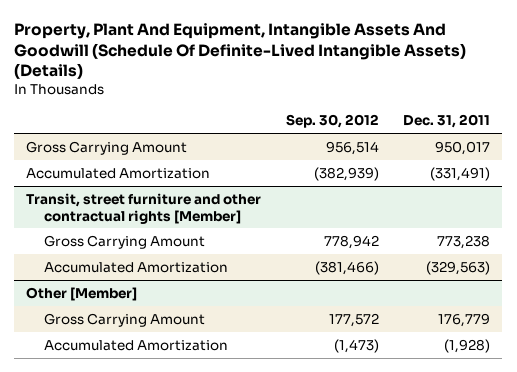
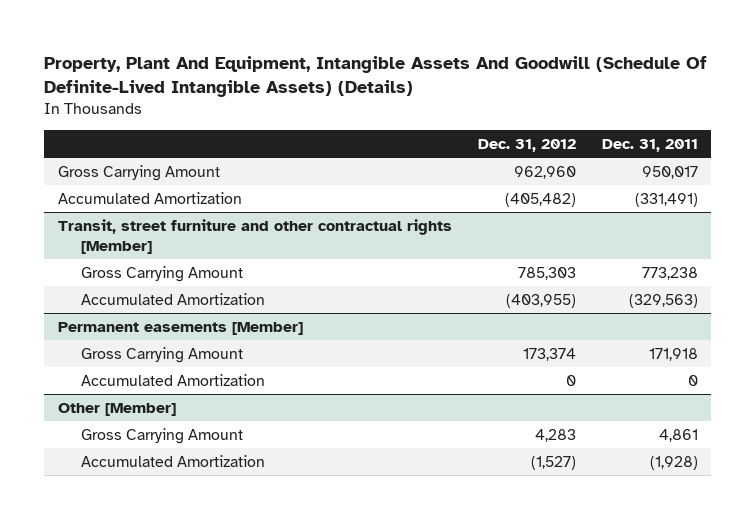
[285,114,379,129] Sep. 30, 2012 -> none
none -> [477,138,576,152] Dec. 31, 2012
none -> [57,322,303,336] Permanent easements [Member]
none -> [80,347,243,364] Gross Carrying Amount
none -> [80,374,265,387] Accumulated Amortization
[438,312,491,327] 176,779 -> [659,429,699,443] 4,861

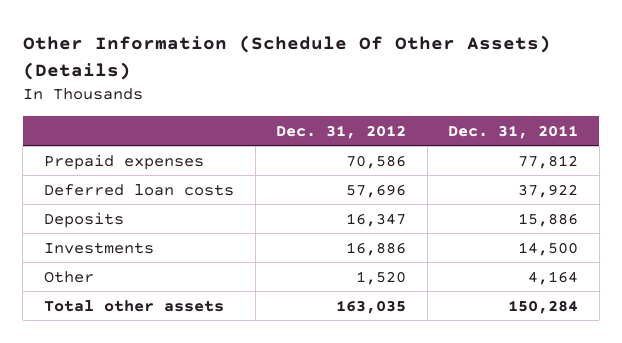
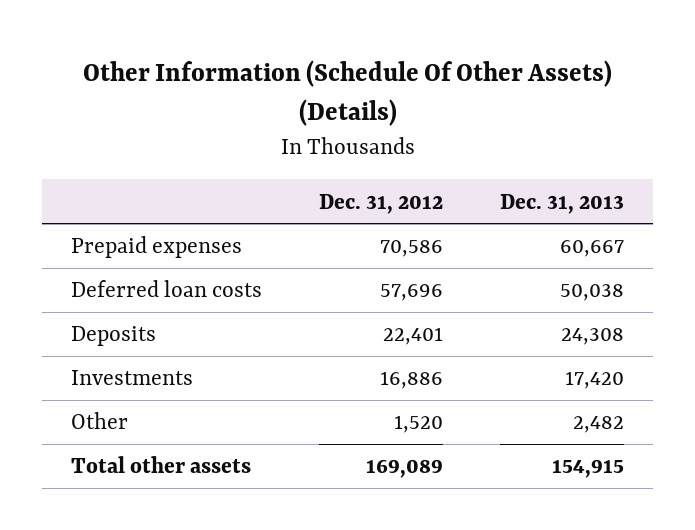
[448,124,579,139] Dec. 31, 2011 -> none
none -> [500,193,625,214] Dec. 31, 2013
[346,212,407,227] 16,347 -> [383,327,444,346] 22,401
[336,299,407,314] 163,035 -> [366,459,444,479] 169,089

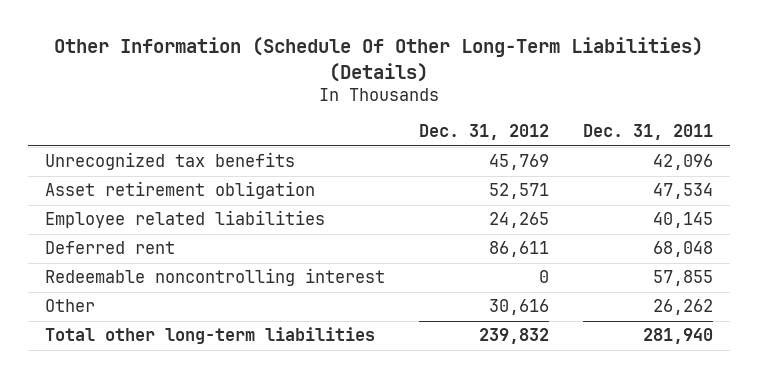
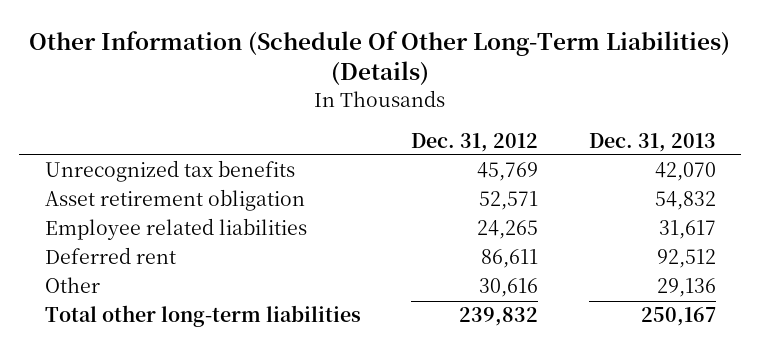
[583,124,714,141] Dec. 31, 2011 -> none
none -> [588,132,716,152] Dec. 31, 2013
[44,268,385,287] Redeemable noncontrolling interest -> none

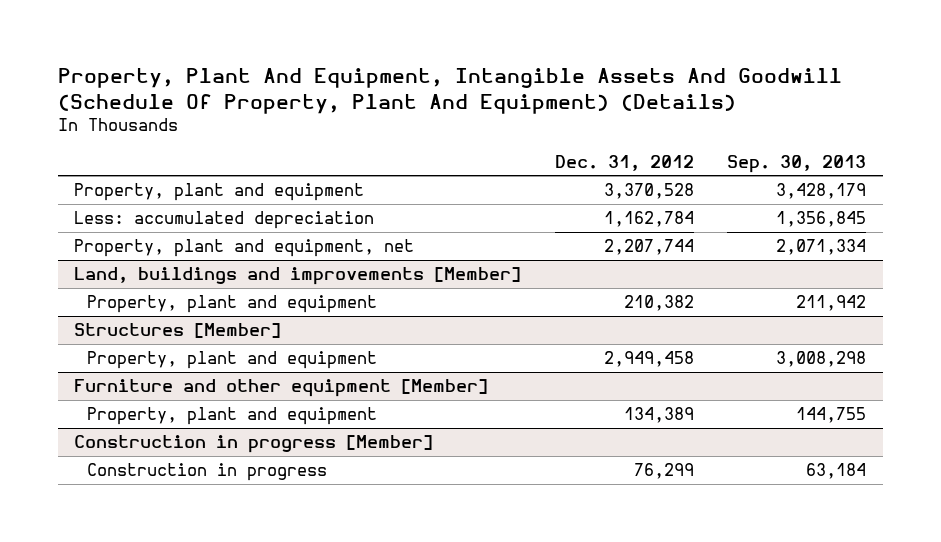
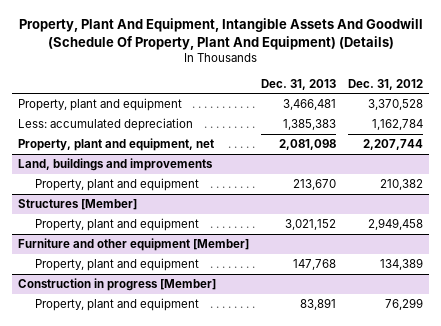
[727,154,867,173] Sep. 30, 2013 -> none
none -> [261,78,337,90] Dec. 31, 2013
[74,267,522,286] Land, buildings and improvements [Member] -> [17,158,213,172] Land, buildings and improvements
[87,463,328,482] Construction in progress -> [35,298,200,312] Property, plant and equipment

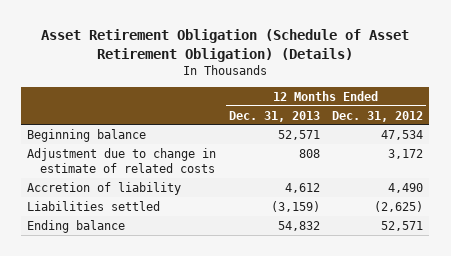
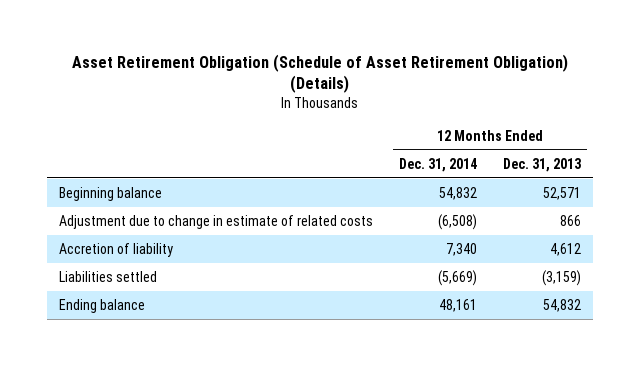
[332,110,424,122] Dec. 31, 2012 -> none
none -> [399,157,478,172] Dec. 31, 2014
[298,148,320,158] 808 -> [559,214,581,226] 866

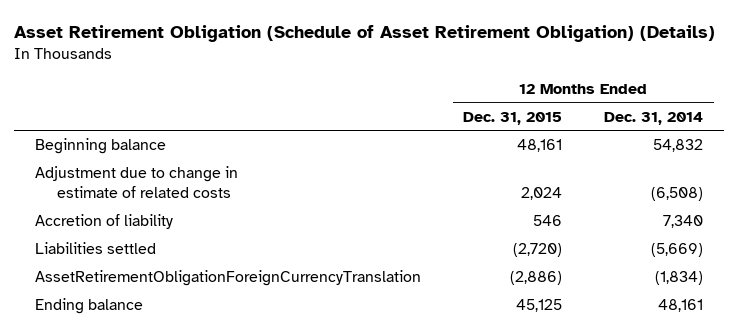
[502,157,581,172] Dec. 31, 2013 -> none
none -> [463,111,563,125] Dec. 31, 2015
none -> [35,270,422,287] AssetRetirementObligationForeignCurrencyTranslation

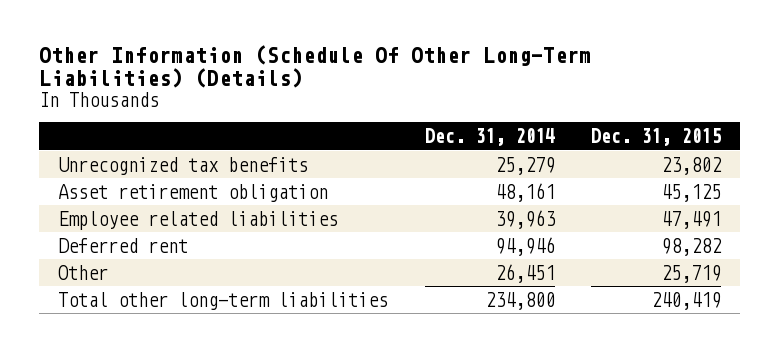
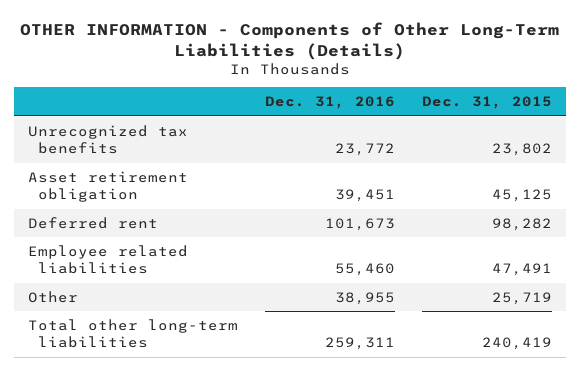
[39,44,592,89] Other Information (Schedule Of Other Long-Term Liabilities) (Details) -> [20,21,560,60] OTHER INFORMATION - Components of Other Long-Term Liabilities (Details)
[424,128,555,147] Dec. 31, 2014 -> none
none -> [265,96,396,110] Dec. 31, 2016
[57,210,338,230] Employee related liabilities -> [27,244,188,275] Employee related liabilities

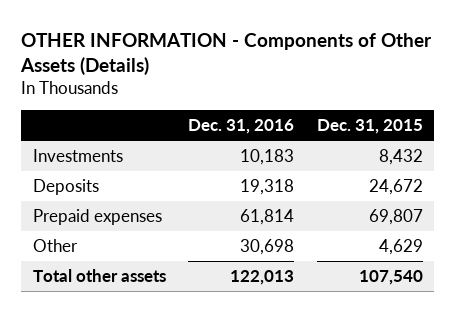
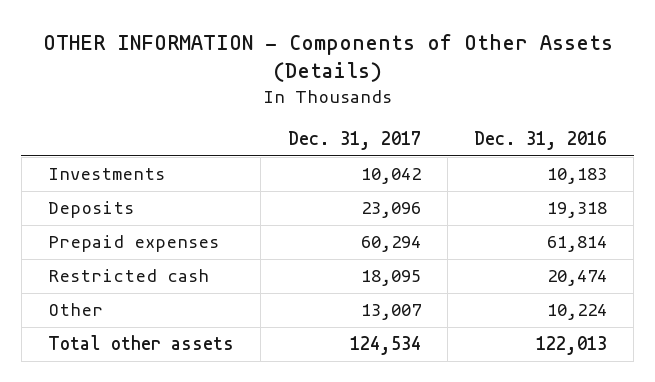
[316,119,423,135] Dec. 31, 2015 -> none
none -> [287,130,421,150] Dec. 31, 2017
none -> [48,269,210,283] Restricted cash
[240,238,295,255] 30,698 -> [547,304,608,321] 10,224

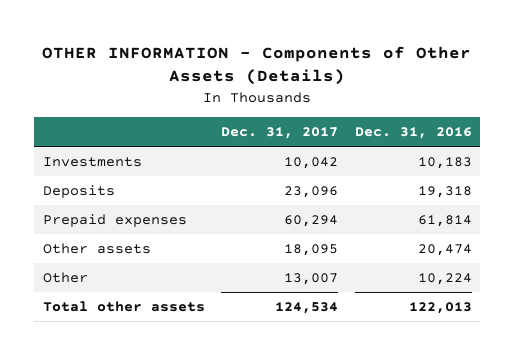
[48,269,210,283] Restricted cash -> [42,242,151,254] Other assets

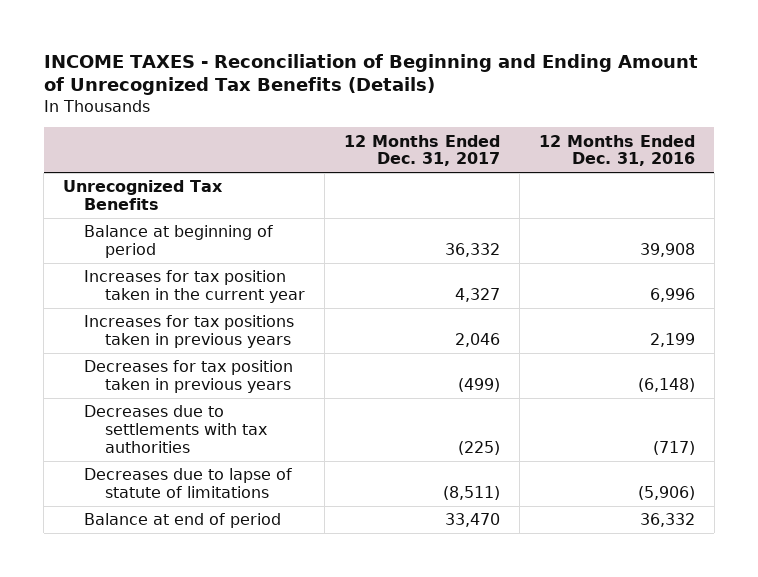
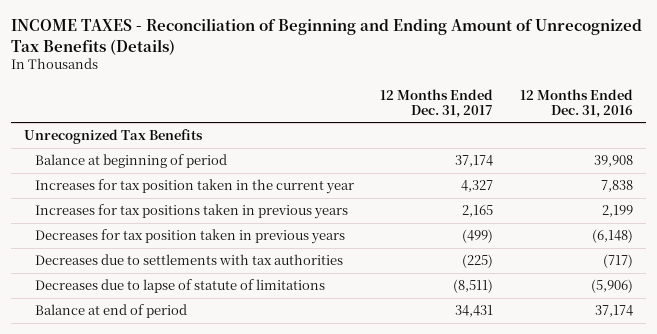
[444,242,500,257] 36,332 -> [455,155,494,168] 37,174
[649,287,695,302] 6,996 -> [601,180,634,193] 7,838
[454,332,500,347] 2,046 -> [462,205,494,218] 2,165
[444,513,500,528] 33,470 -> [455,305,494,318] 34,431
[639,513,695,528] 36,332 -> [595,305,634,318] 37,174

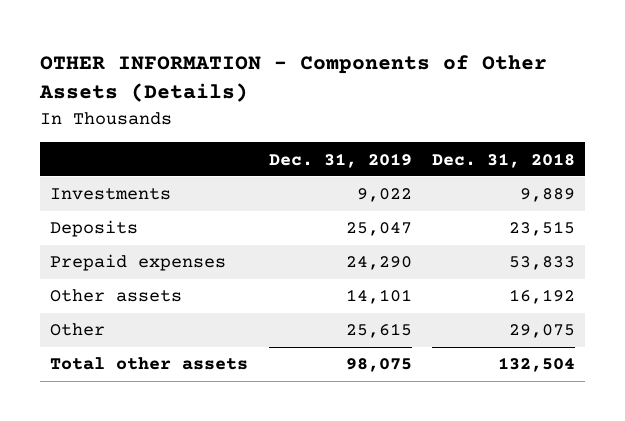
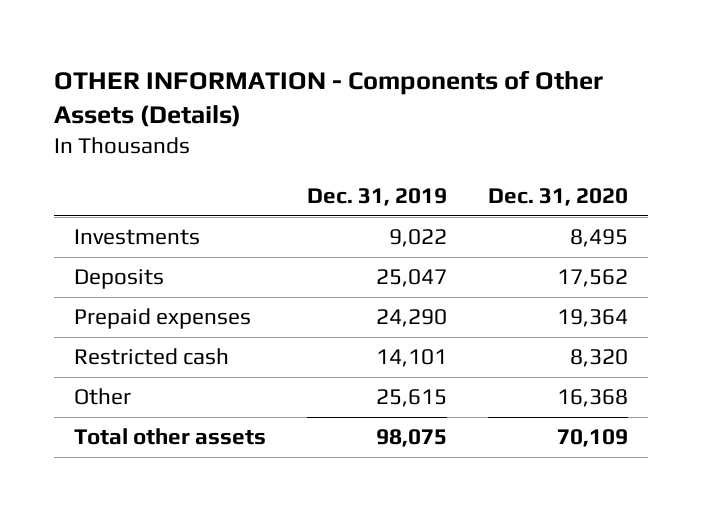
[431,152,575,168] Dec. 31, 2018 -> none
none -> [487,187,628,206] Dec. 31, 2020
[50,289,183,303] Other assets -> [74,348,230,366] Restricted cash

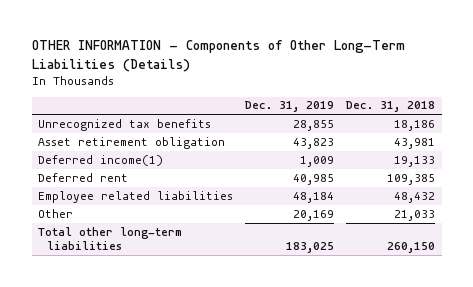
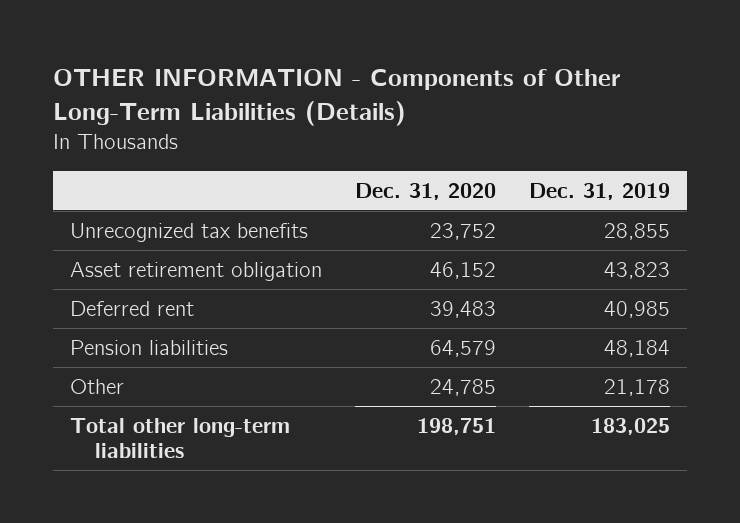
[346,101,436,113] Dec. 31, 2018 -> none
none -> [354,182,496,200] Dec. 31, 2020
[37,154,163,166] Deferred income(1) -> none
[37,190,233,203] Employee related liabilities -> [69,339,228,355] Pension liabilities
[293,209,335,221] 20,169 -> [604,378,671,396] 21,178

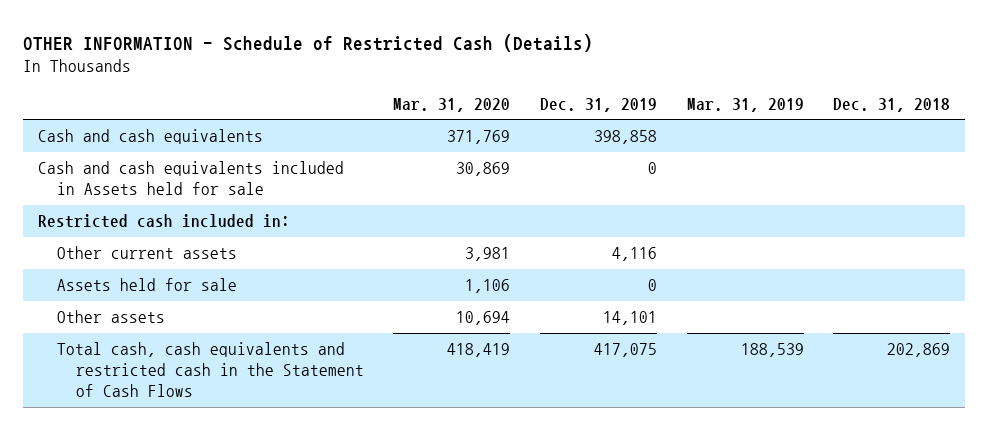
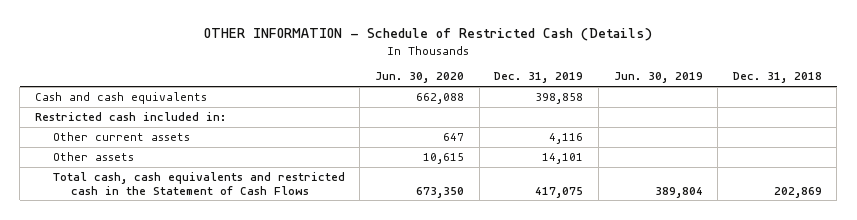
[393,97,511,112] Mar. 31, 2020 -> none
[686,97,804,112] Mar. 31, 2019 -> none
none -> [375,72,465,84] Jun. 30, 2020
none -> [613,72,703,84] Jun. 30, 2019
[38,161,345,196] Cash and cash equivalents included in Assets held for sale -> none
[57,278,238,292] Assets held for sale -> none

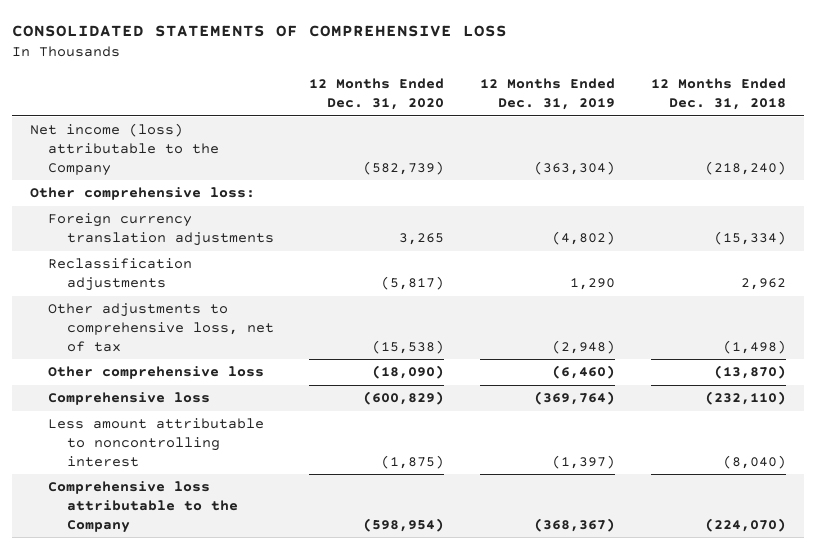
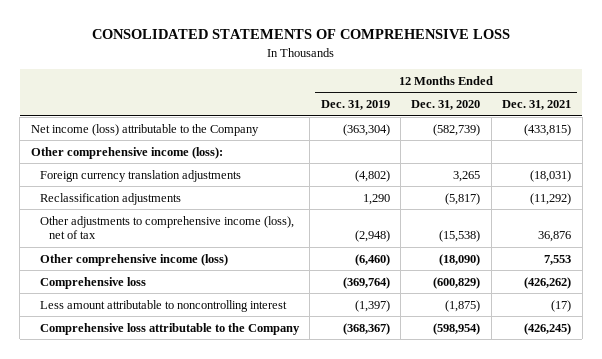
[651,78,787,110] 12 Months Ended Dec. 31, 2018 -> none
none -> [502,100,572,111] Dec. 31, 2021
[30,187,256,201] Other comprehensive loss: -> [30,146,223,159] Other comprehensive income (loss):
[48,303,274,352] Other adjustments to comprehensive loss, net of tax -> [39,215,294,240] Other adjustments to comprehensive income (loss), net of tax
[48,366,265,380] Other comprehensive loss -> [39,253,228,266] Other comprehensive income (loss)

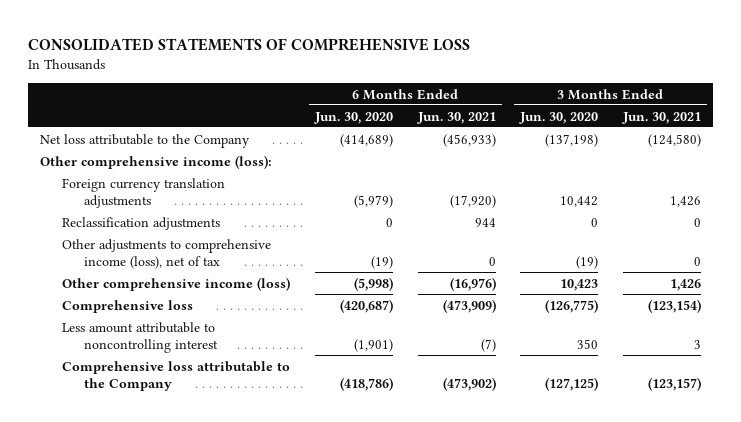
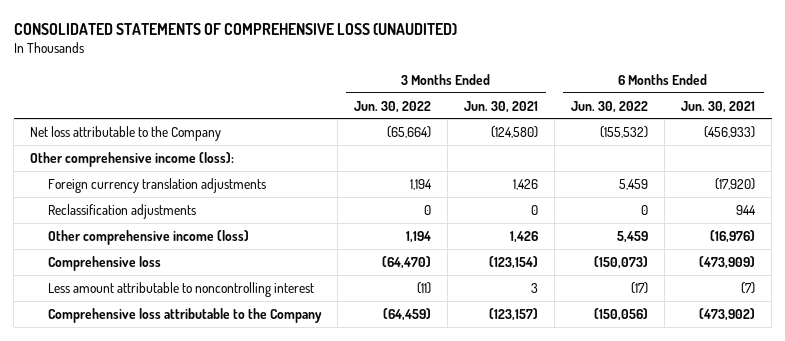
[28,37,471,51] CONSOLIDATED STATEMENTS OF COMPREHENSIVE LOSS -> [13,22,457,35] CONSOLIDATED STATEMENTS OF COMPREHENSIVE LOSS (UNAUDITED)
[313,111,393,124] Jun. 30, 2020 -> none
[519,111,599,124] Jun. 30, 2020 -> none
none -> [354,100,432,113] Jun. 30, 2022
none -> [571,100,649,113] Jun. 30, 2022
[62,238,272,269] Other adjustments to comprehensive income (loss), net of tax -> none

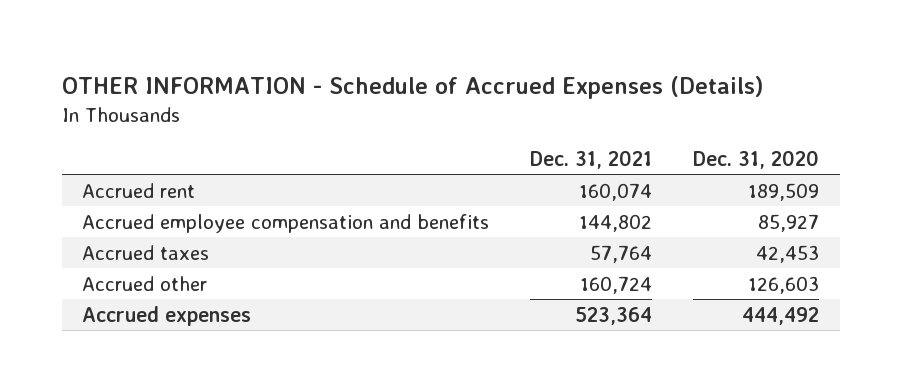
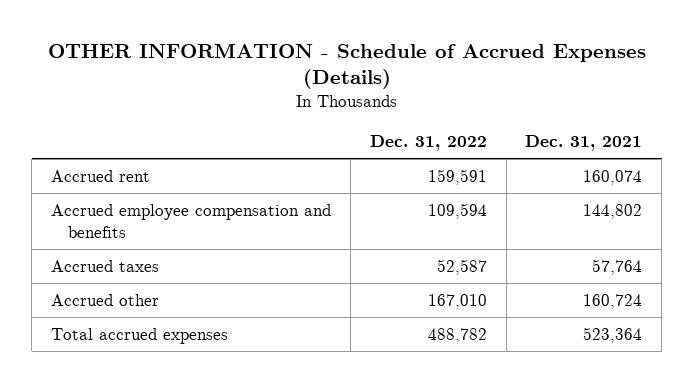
[693,150,820,170] Dec. 31, 2020 -> none
none -> [369,134,487,151] Dec. 31, 2022
[82,305,252,326] Accrued expenses -> [51,328,229,345] Total accrued expenses

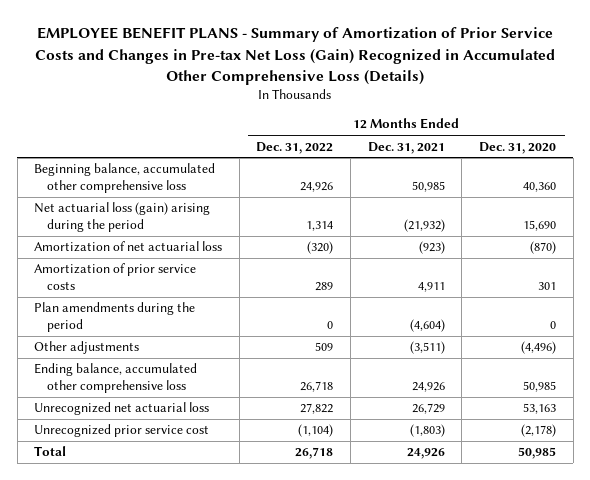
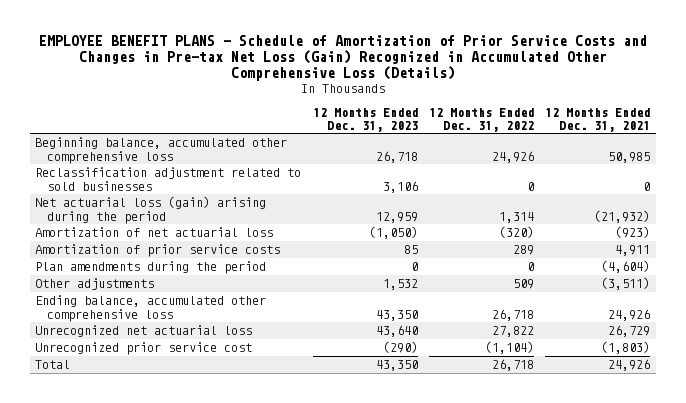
[35,27,556,85] EMPLOYEE BENEFIT PLANS - Summary of Amortization of Prior Service Costs and Changes in Pre-tax Net Loss (Gain) Recognized in Accumulated Other Comprehensive Loss (Details) -> [38,34,647,82] EMPLOYEE BENEFIT PLANS - Schedule of Amortization of Prior Service Costs and Changes in Pre-tax Net Loss (Gain) Recognized in Accumulated Other Comprehensive Loss (Details)
[478,141,556,154] Dec. 31, 2020 -> none
none -> [312,107,418,132] 12 Months Ended Dec. 31, 2023
none -> [35,167,302,191] Reclassification adjustment related to sold businesses

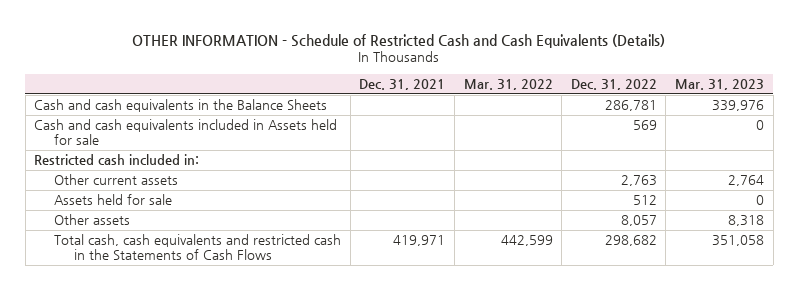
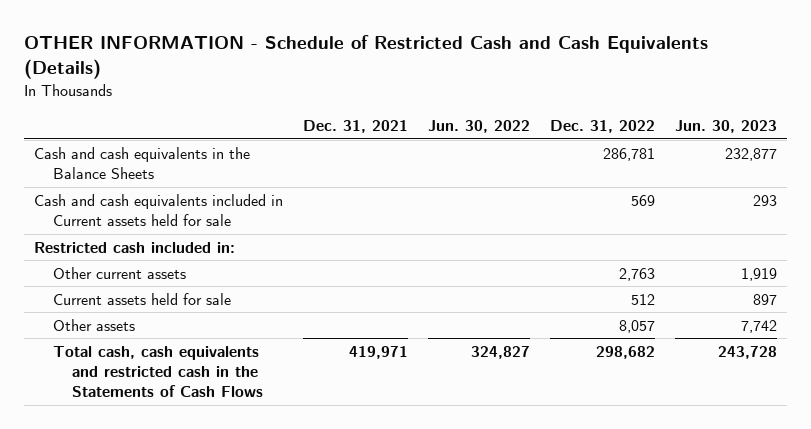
[463,79,553,91] Mar. 31, 2022 -> none
[675,79,765,91] Mar. 31, 2023 -> none
none -> [427,120,530,134] Jun. 30, 2022
none -> [674,120,777,134] Jun. 30, 2023
[34,119,338,146] Cash and cash equivalents included in Assets held for sale -> [34,193,284,227] Cash and cash equivalents included in Current assets held for sale
[53,194,172,206] Assets held for sale -> [53,292,232,305] Current assets held for sale

